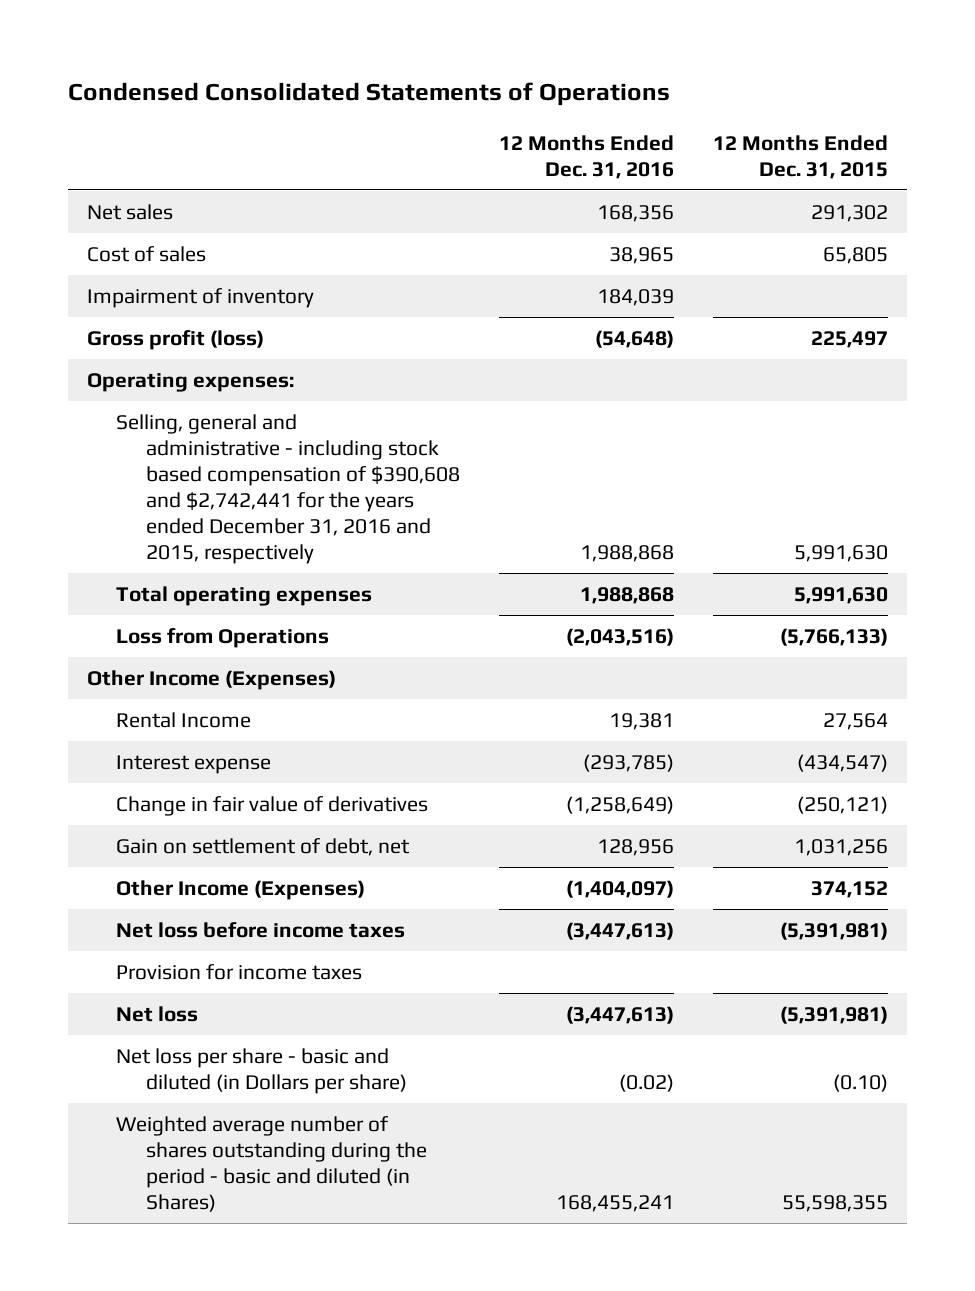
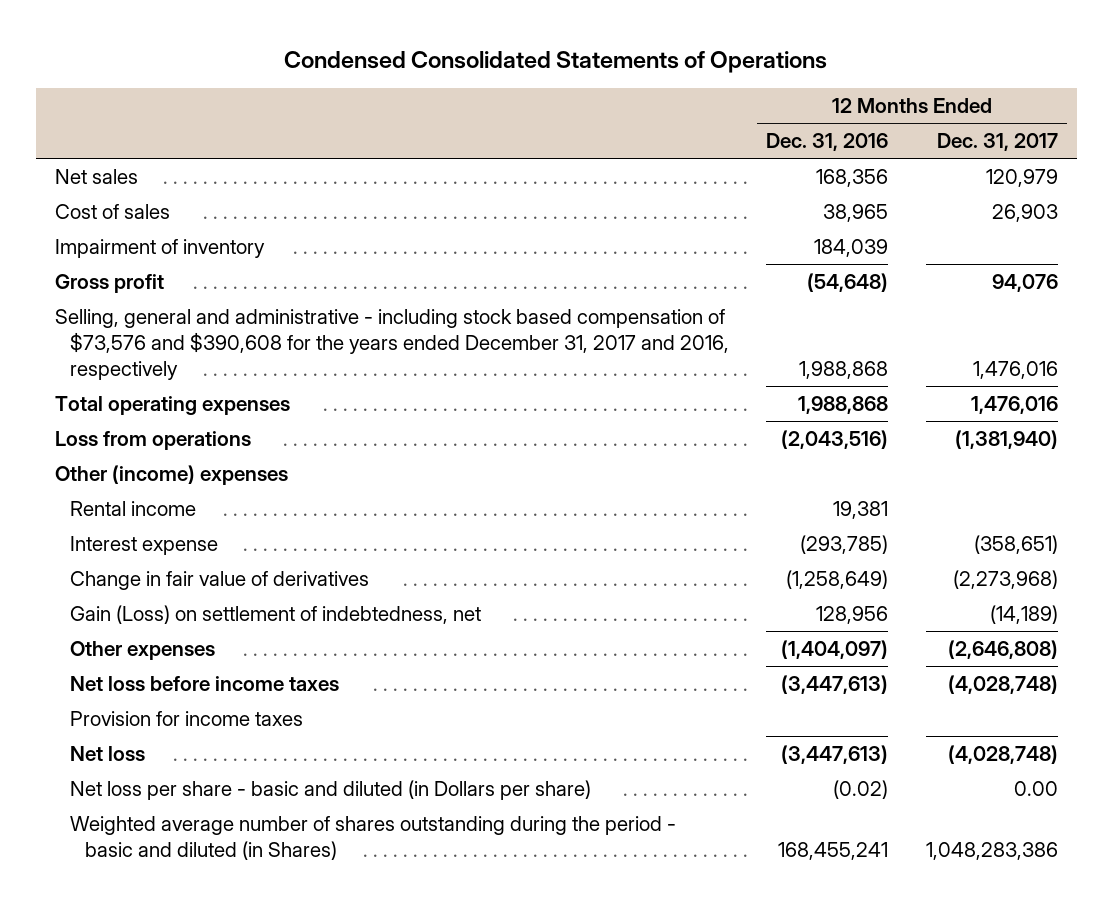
[712,134,888,179] 12 Months Ended Dec. 31, 2015 -> none
none -> [936,132,1058,151] Dec. 31, 2017
[87,372,295,392] Operating expenses: -> none
[87,329,265,350] Gross profit (loss) -> [54,273,164,293] Gross profit
[116,413,460,565] Selling, general and administrative - including stock based compensation of $390,608 and $2,742,441 for the years ended December 31, 2016 and 2015, respectively -> [54,308,730,380] Selling, general and administrative - including stock based compensation of $73,576 and $390,608 for the years ended December 31, 2017 and 2016, respectively
[116,627,330,648] Loss from Operations -> [54,430,251,450] Loss from operations
[87,669,337,690] Other Income (Expenses) -> [54,464,288,485] Other (income) expenses
[116,711,252,728] Rental Income -> [70,500,197,516] Rental income
[116,837,411,856] Gain on settlement of debt, net -> [70,604,482,624] Gain (Loss) on settlement of indebtedness, net
[116,879,366,900] Other Income (Expenses) -> [70,640,216,660] Other expenses

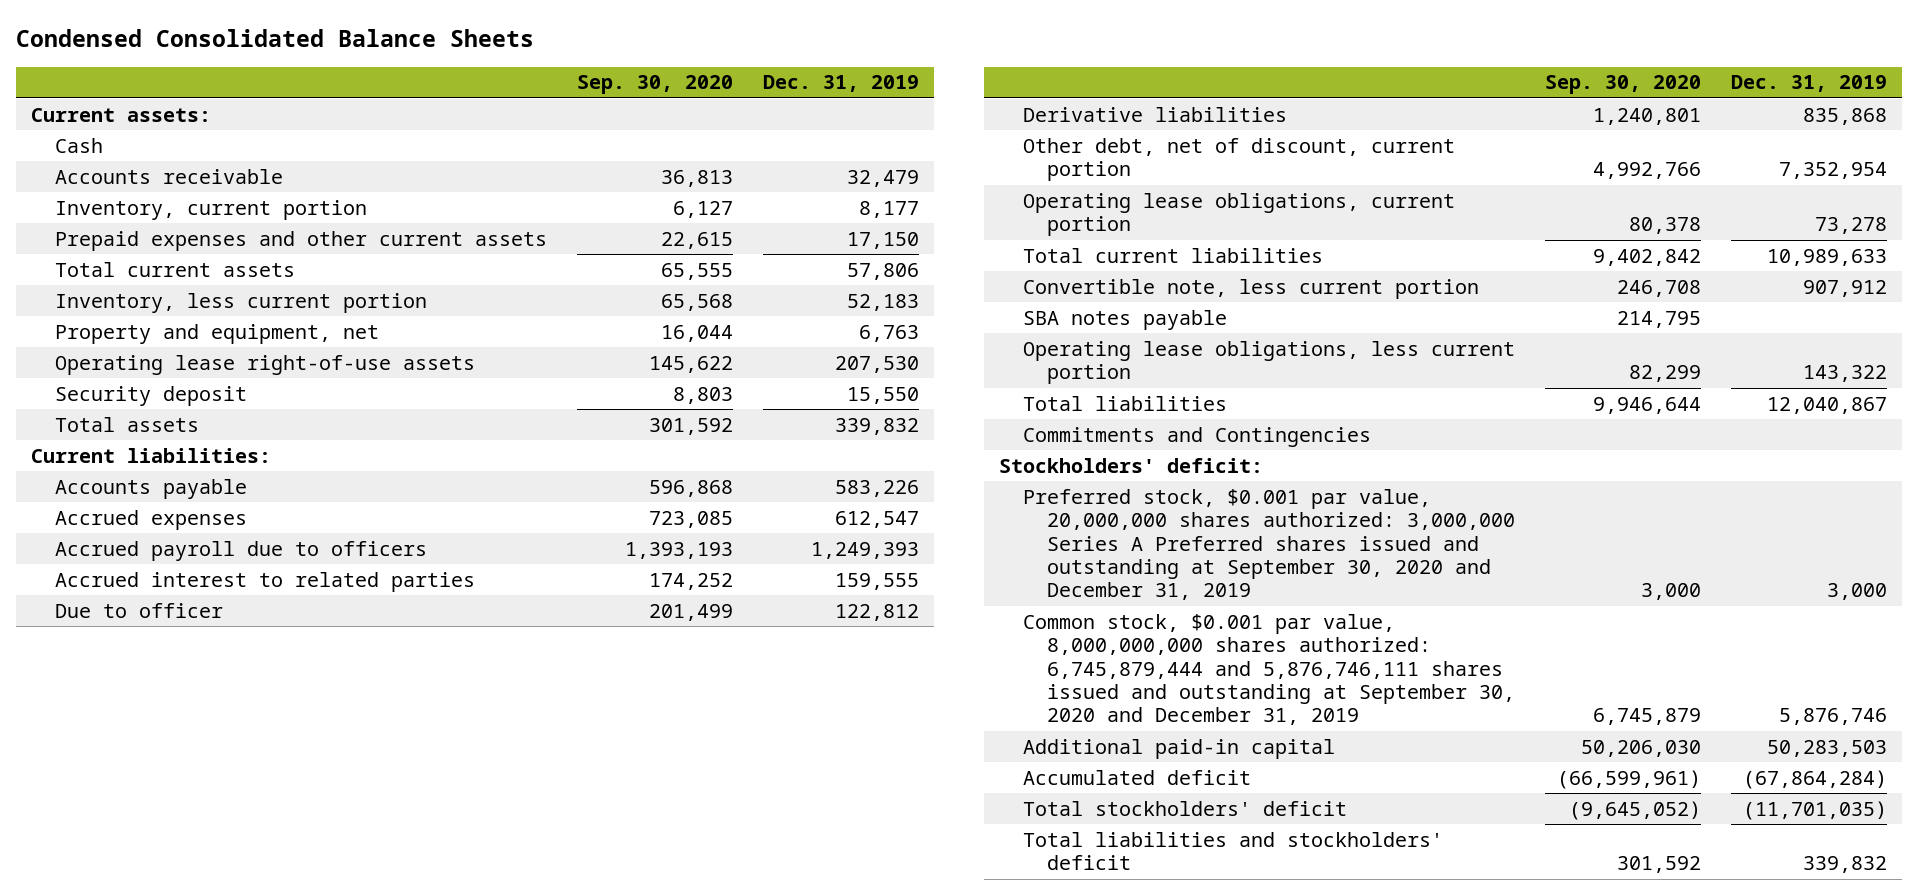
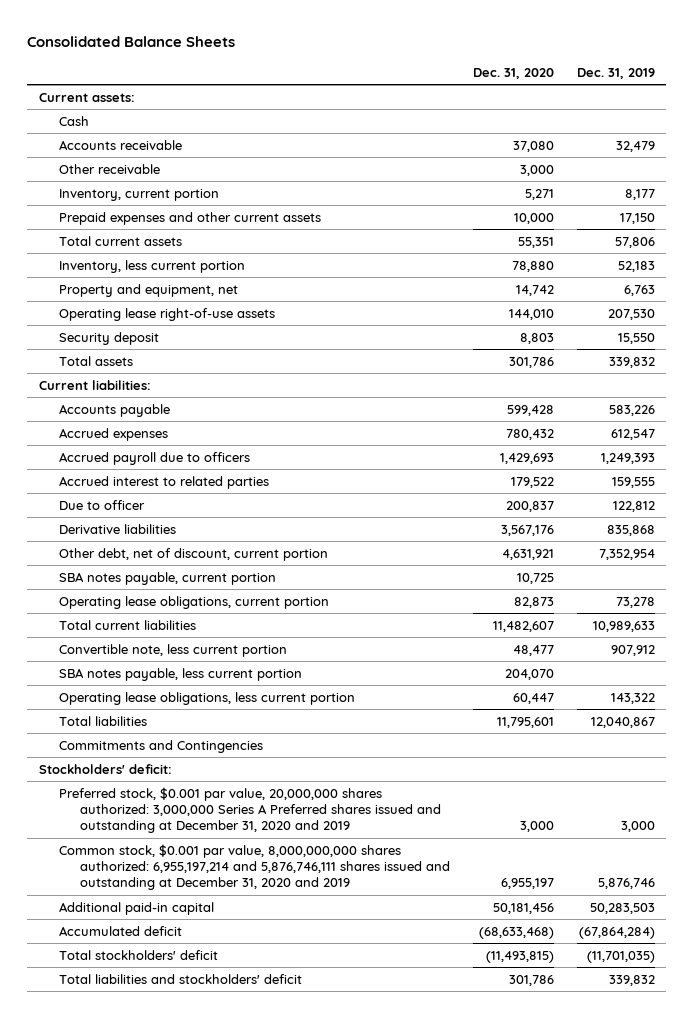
[15,28,534,47] Condensed Consolidated Balance Sheets -> [27,36,236,48] Consolidated Balance Sheets
[577,75,734,95] Sep. 30, 2020 -> none
none -> [472,67,554,79] Dec. 31, 2020
none -> [59,163,161,174] Other receivable
none -> [59,571,277,585] SBA notes payable, current portion
[1022,309,1227,330] SBA notes payable -> [59,667,303,681] SBA notes payable, less current portion
[1022,488,1516,601] Preferred stock, $0.001 par value, 20,000,000 shares authorized: 3,000,000 Series A Preferred shares issued and outstanding at September 30, 2020 and December 31, 2019 -> [59,786,441,834] Preferred stock, $0.001 par value, 20,000,000 shares authorized: 3,000,000 Series A Preferred shares issued and outstanding at December 31, 2020 and 2019
[1022,613,1516,726] Common stock, $0.001 par value, 8,000,000,000 shares authorized: 6,745,879,444 and 5,876,746,111 shares issued and outstanding at September 30, 2020 and December 31, 2019 -> [59,843,450,891] Common stock, $0.001 par value, 8,000,000,000 shares authorized: 6,955,197,214 and 5,876,746,111 shares issued and outstanding at December 31, 2020 and 2019

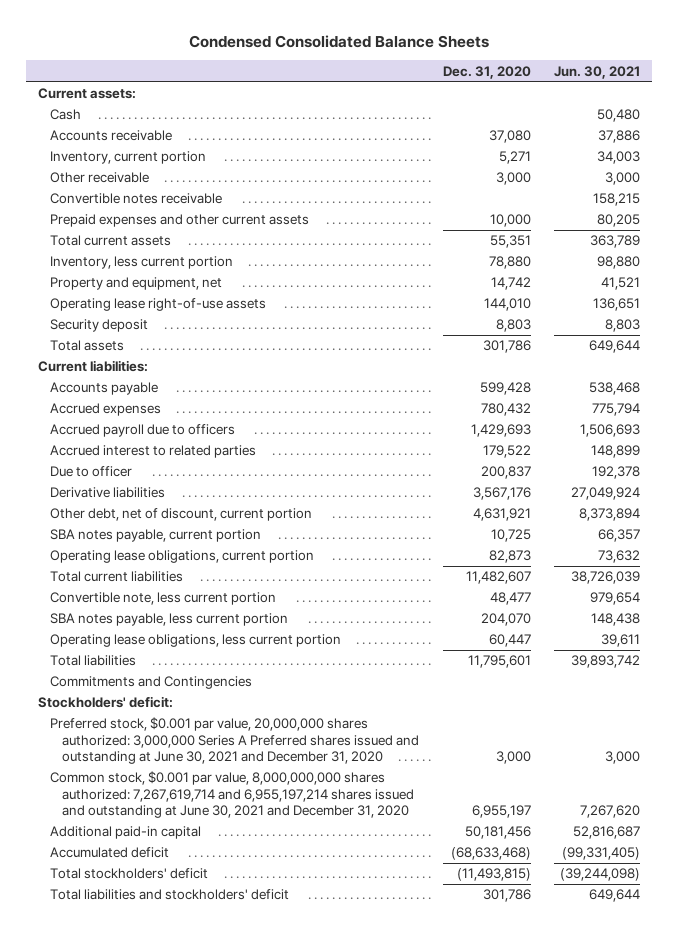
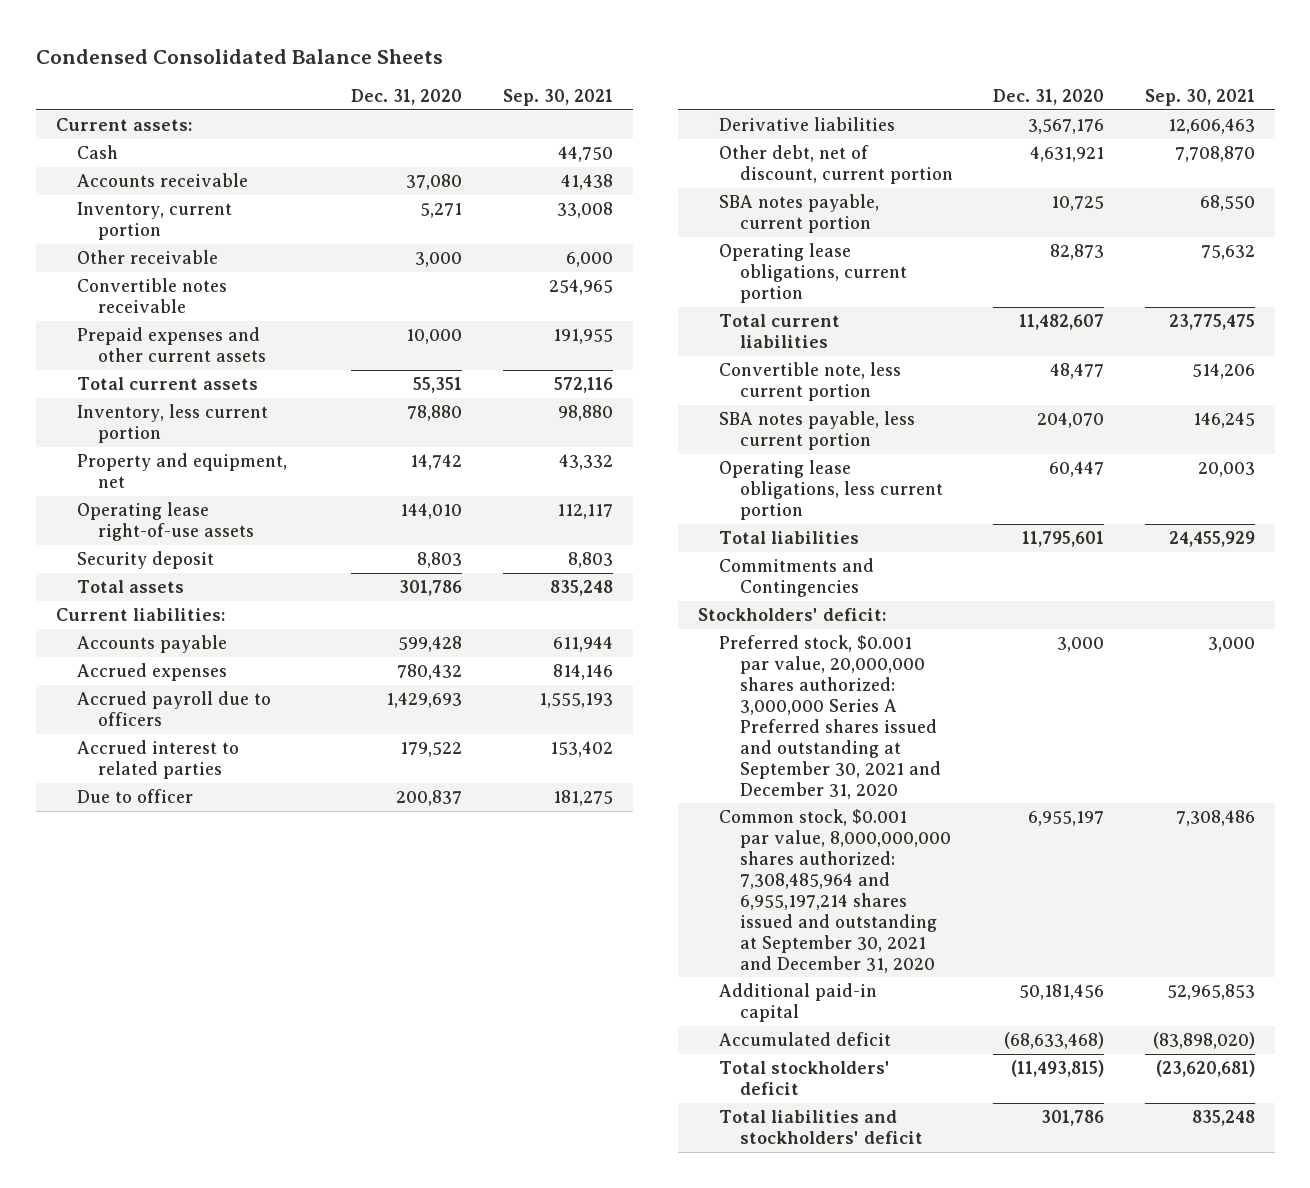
[554,65,641,79] Jun. 30, 2021 -> none
none -> [502,89,613,107] Sep. 30, 2021
[50,717,420,764] Preferred stock, $0.001 par value, 20,000,000 shares authorized: 3,000,000 Series A Preferred shares issued and outstanding at June 30, 2021 and December 31, 2020 -> [719,635,942,799] Preferred stock, $0.001 par value, 20,000,000 shares authorized: 3,000,000 Series A Preferred shares issued and outstanding at September 30, 2021 and December 31, 2020
[50,771,415,818] Common stock, $0.001 par value, 8,000,000,000 shares authorized: 7,267,619,714 and 6,955,197,214 shares issued and outstanding at June 30, 2021 and December 31, 2020 -> [719,809,952,973] Common stock, $0.001 par value, 8,000,000,000 shares authorized: 7,308,485,964 and 6,955,197,214 shares issued and outstanding at September 30, 2021 and December 31, 2020

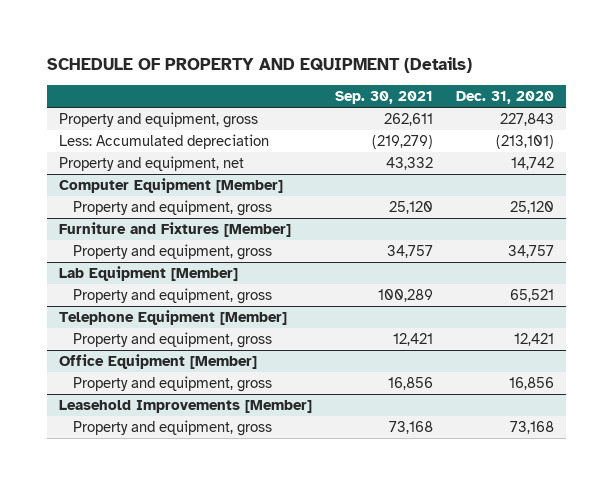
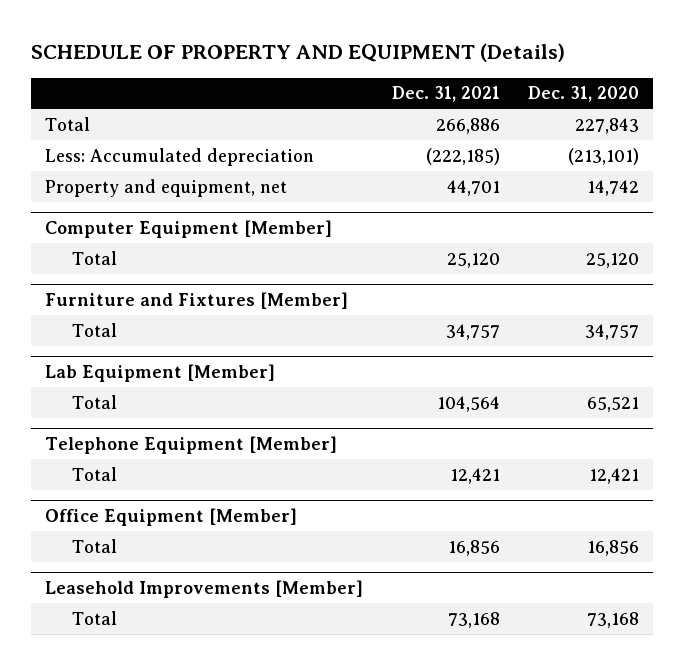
[335,91,434,105] Sep. 30, 2021 -> none
none -> [391,86,500,103] Dec. 31, 2021
[58,112,258,129] Property and equipment, gross -> [45,116,91,131] Total
[73,200,273,217] Property and equipment, gross -> [72,250,118,265] Total
[73,244,273,261] Property and equipment, gross -> [72,322,118,337] Total
[73,288,273,305] Property and equipment, gross -> [72,394,118,409] Total
[73,332,273,349] Property and equipment, gross -> [72,466,118,481] Total
[73,376,273,393] Property and equipment, gross -> [72,538,118,553] Total
[73,420,273,437] Property and equipment, gross -> [72,610,118,625] Total

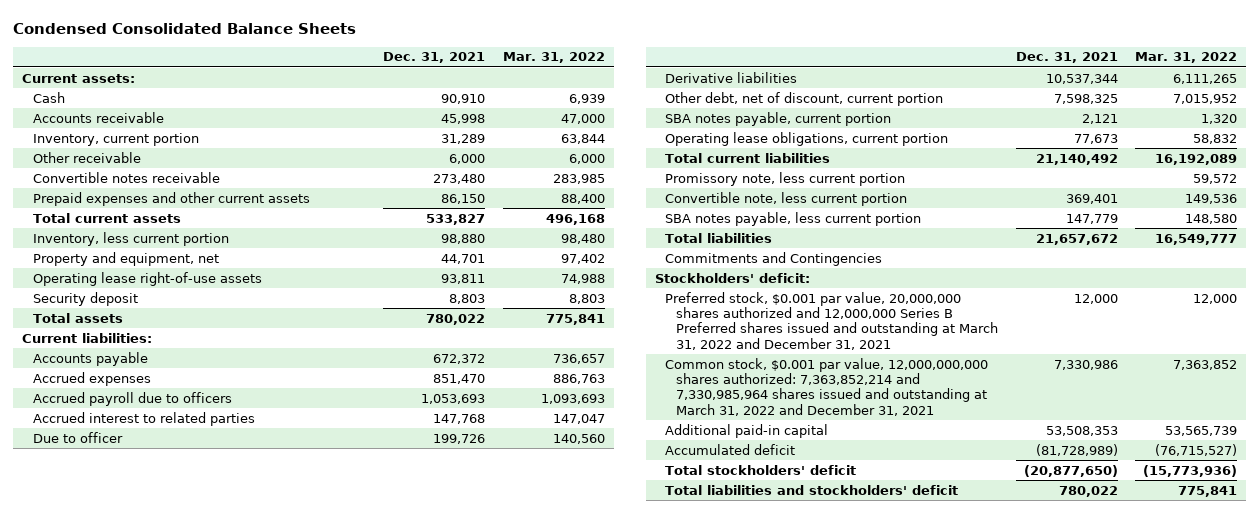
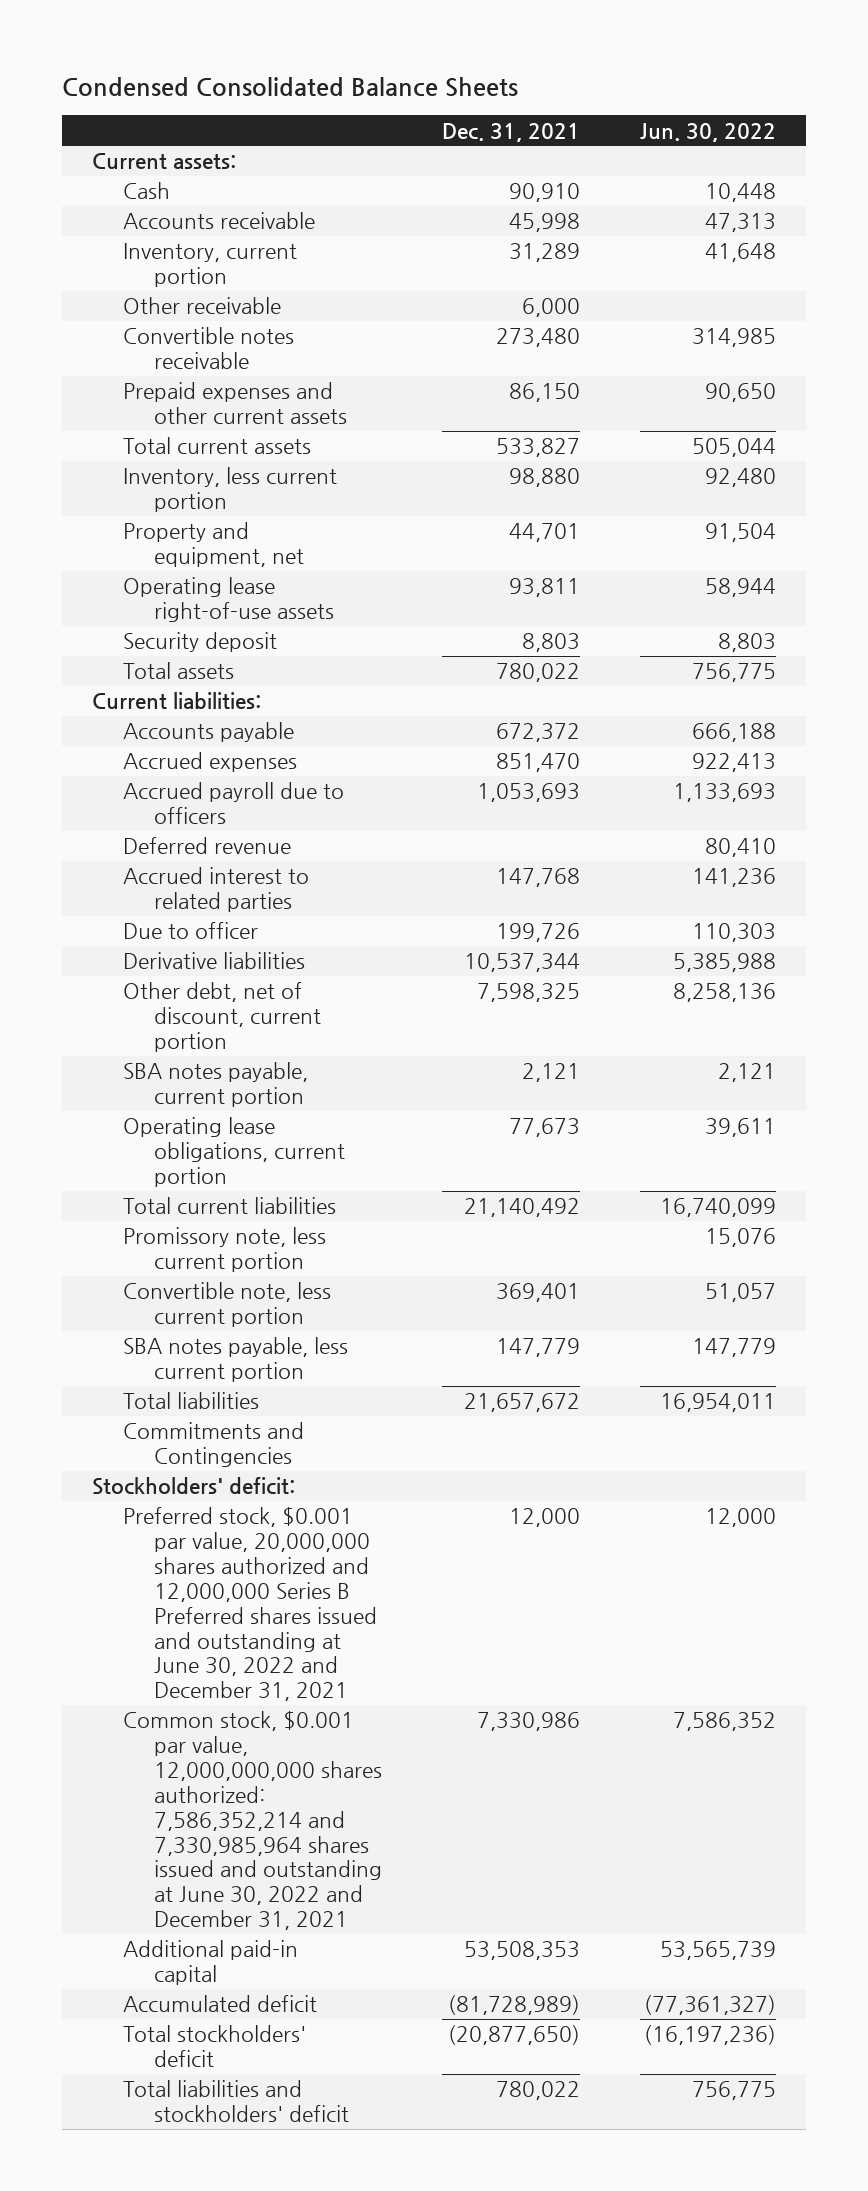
[502,52,605,64] Mar. 31, 2022 -> none
none -> [639,122,776,142] Jun. 30, 2022
none -> [123,837,292,855] Deferred revenue
[665,291,999,350] Preferred stock, $0.001 par value, 20,000,000 shares authorized and 12,000,000 Series B Preferred shares issued and outstanding at March 31, 2022 and December 31, 2021 -> [123,1507,378,1702] Preferred stock, $0.001 par value, 20,000,000 shares authorized and 12,000,000 Series B Preferred shares issued and outstanding at June 30, 2022 and December 31, 2021
[665,357,989,416] Common stock, $0.001 par value, 12,000,000,000 shares authorized: 7,363,852,214 and 7,330,985,964 shares issued and outstanding at March 31, 2022 and December 31, 2021 -> [123,1711,383,1931] Common stock, $0.001 par value, 12,000,000,000 shares authorized: 7,586,352,214 and 7,330,985,964 shares issued and outstanding at June 30, 2022 and December 31, 2021

